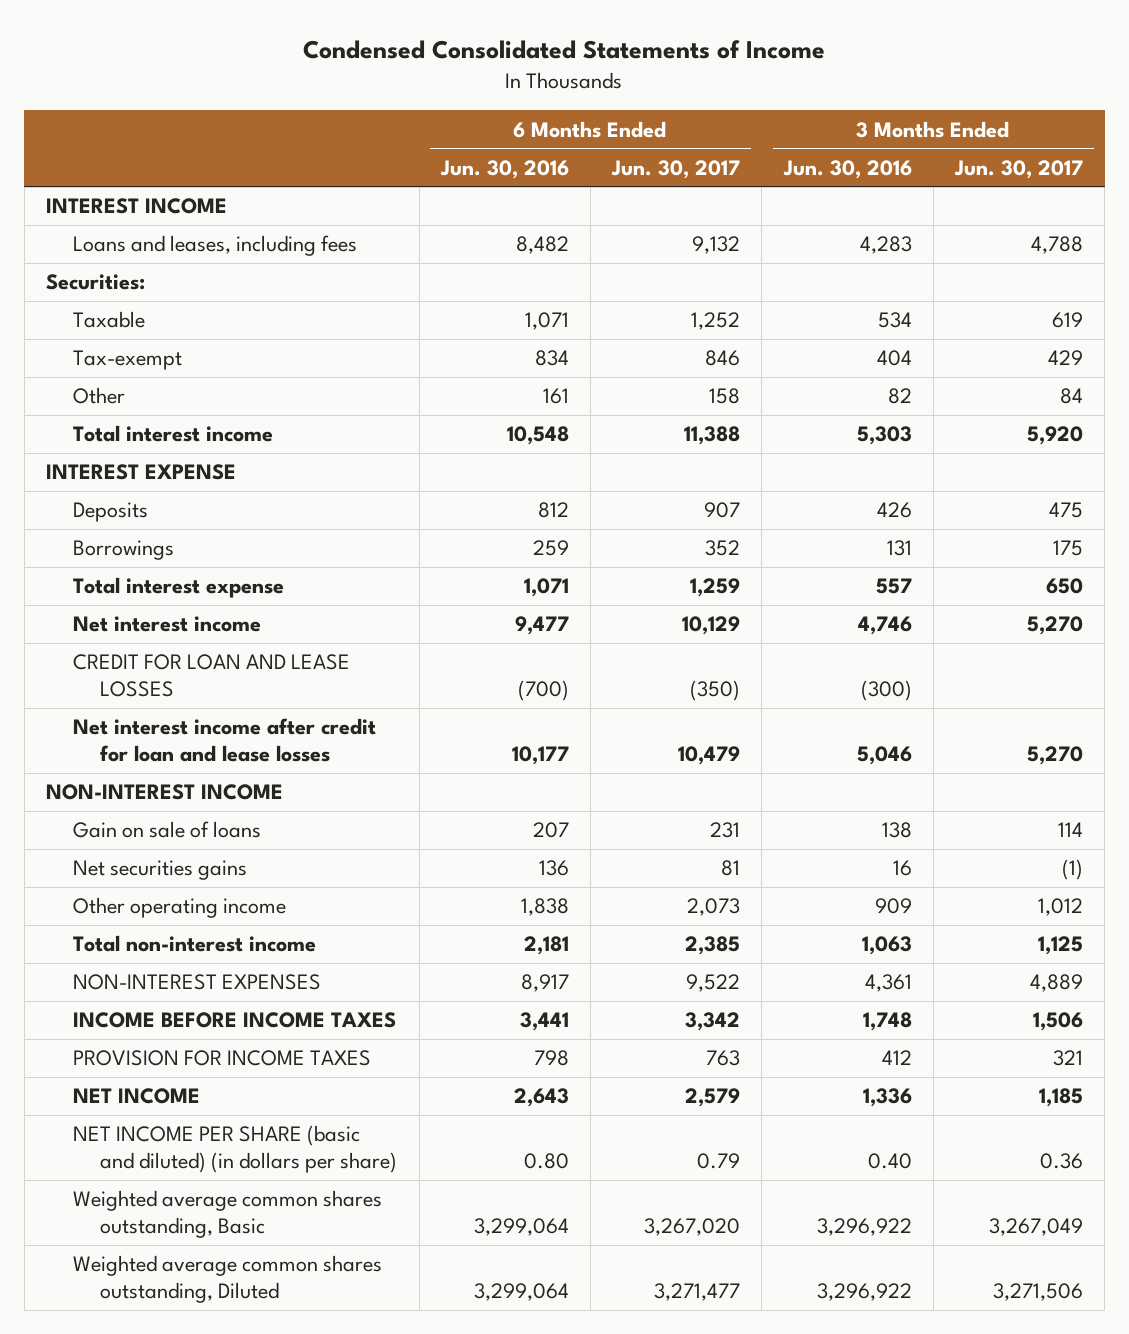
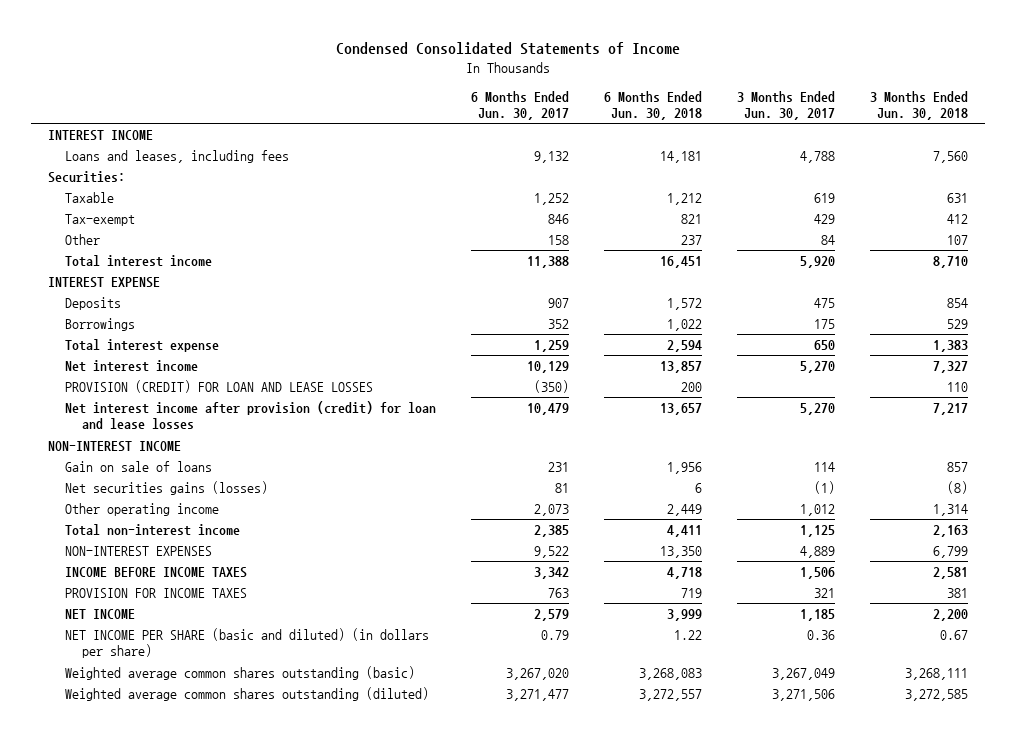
[439,159,569,179] Jun. 30, 2016 -> none
[782,159,912,179] Jun. 30, 2016 -> none
none -> [604,90,703,121] 6 Months Ended Jun. 30, 2018
none -> [869,90,968,121] 3 Months Ended Jun. 30, 2018
[73,654,351,698] CREDIT FOR LOAN AND LEASE LOSSES -> [65,379,374,393] PROVISION (CREDIT) FOR LOAN AND LEASE LOSSES
[73,718,377,763] Net interest income after credit for loan and lease losses -> [65,400,437,430] Net interest income after provision (credit) for loan and lease losses
[73,860,248,881] Net securities gains -> [65,480,269,495] Net securities gains (losses)
[73,1190,383,1239] Weighted average common shares outstanding, Basic -> [65,665,416,680] Weighted average common shares outstanding (basic)
[73,1255,383,1304] Weighted average common shares outstanding, Diluted -> [65,686,430,701] Weighted average common shares outstanding (diluted)

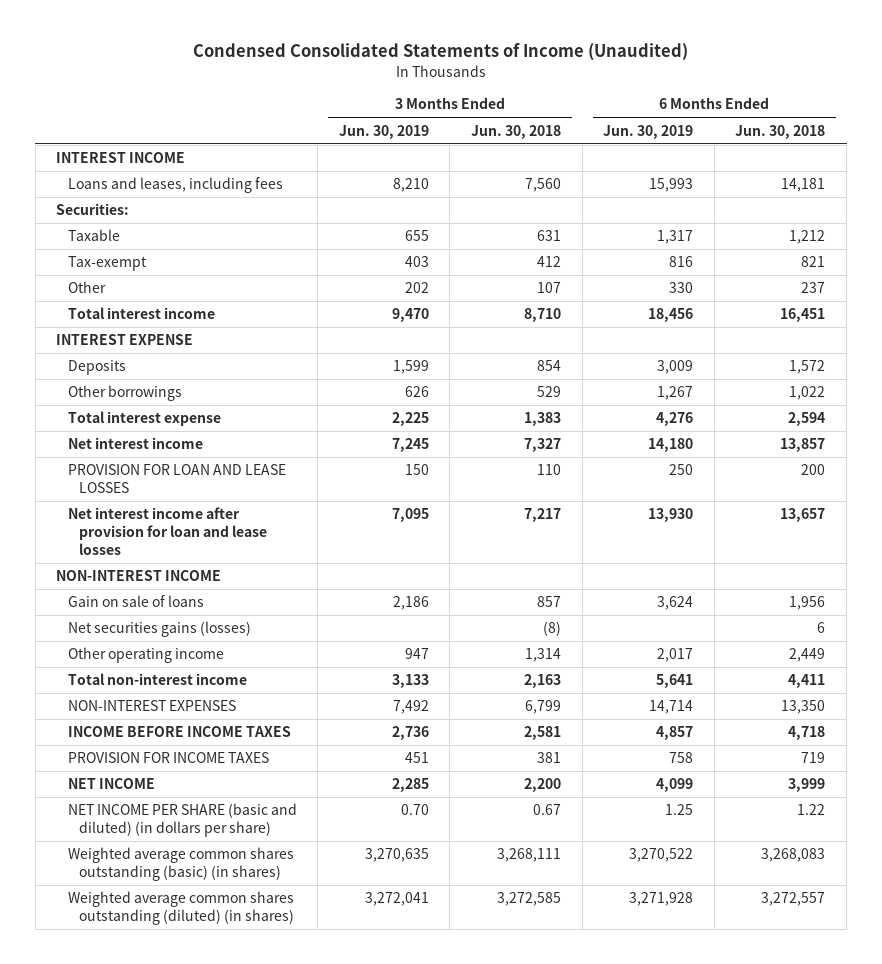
[336,41,681,55] Condensed Consolidated Statements of Income -> [192,43,688,62] Condensed Consolidated Statements of Income (Unaudited)
[471,90,570,121] 6 Months Ended Jun. 30, 2017 -> none
[736,90,835,121] 3 Months Ended Jun. 30, 2017 -> none
none -> [338,124,429,139] Jun. 30, 2019
none -> [603,124,694,139] Jun. 30, 2019
[65,317,136,331] Borrowings -> [67,385,182,402] Other borrowings
[65,379,374,393] PROVISION (CREDIT) FOR LOAN AND LEASE LOSSES -> [67,464,286,494] PROVISION FOR LOAN AND LEASE LOSSES
[65,400,437,430] Net interest income after provision (credit) for loan and lease losses -> [67,507,267,555] Net interest income after provision for loan and lease losses
[65,665,416,680] Weighted average common shares outstanding (basic) -> [67,847,294,882] Weighted average common shares outstanding (basic) (in shares)
[65,686,430,701] Weighted average common shares outstanding (diluted) -> [67,891,294,926] Weighted average common shares outstanding (diluted) (in shares)

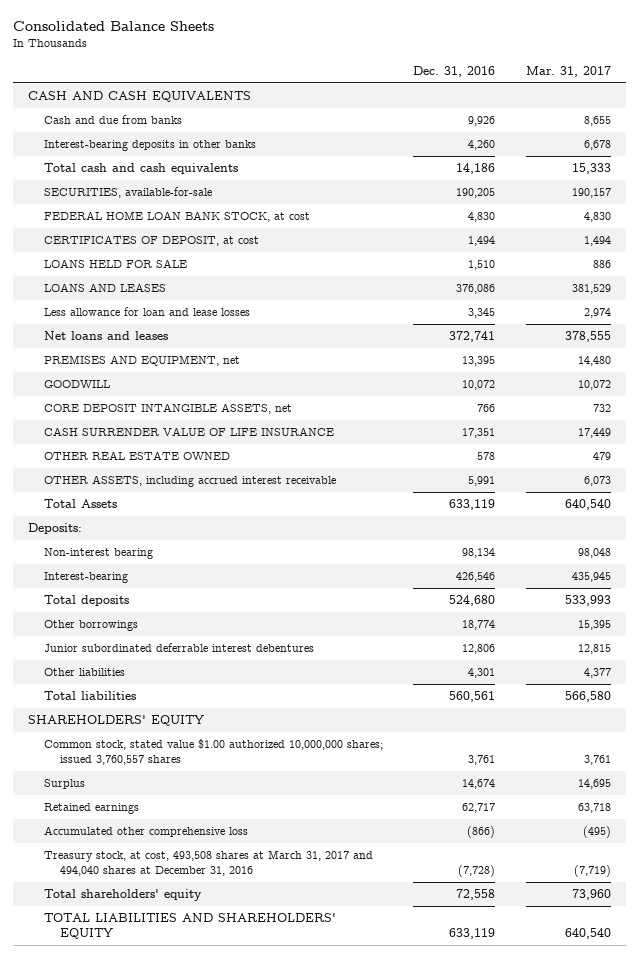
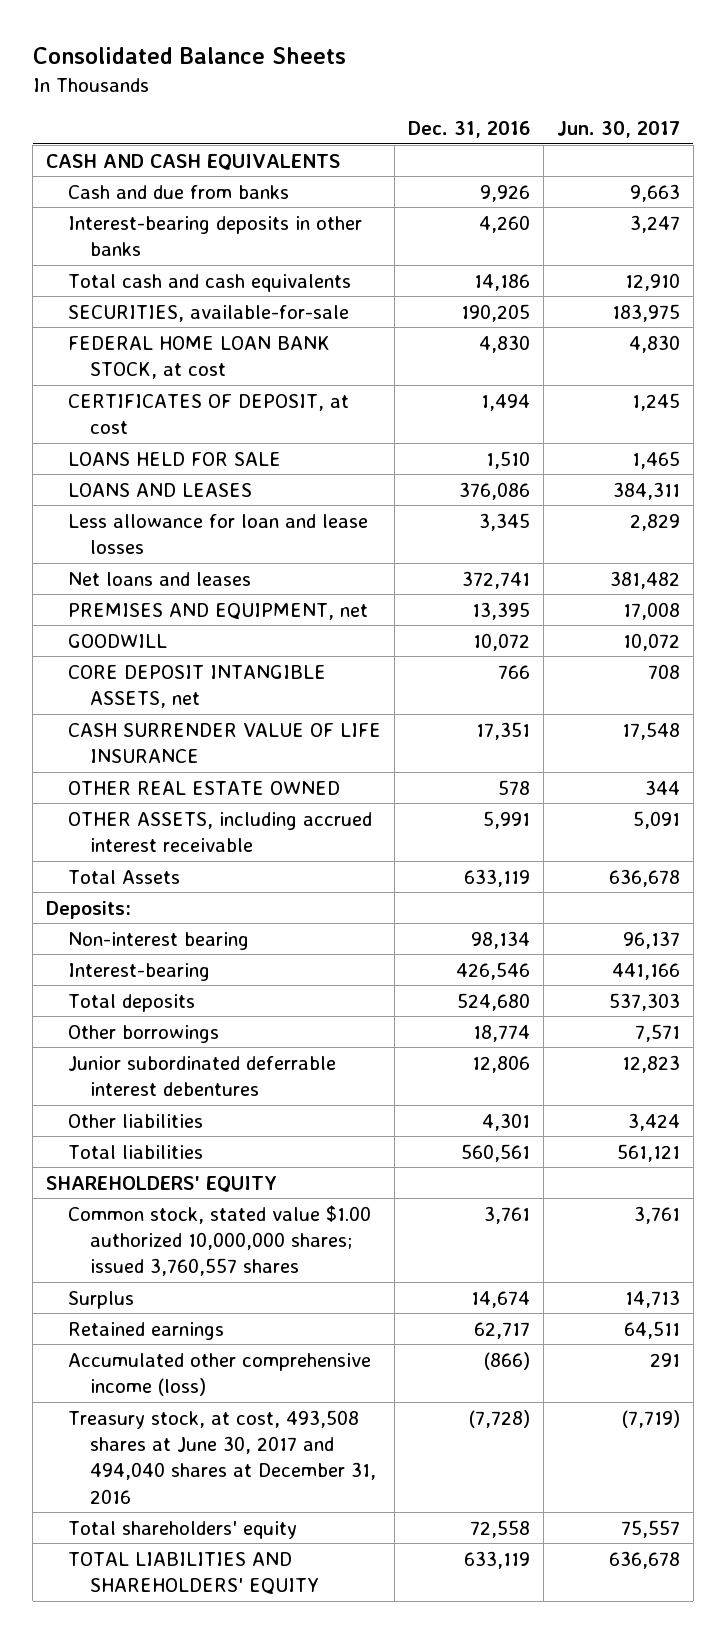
[525,66,611,78] Mar. 31, 2017 -> none
none -> [556,120,680,138] Jun. 30, 2017
[44,825,249,837] Accumulated other comprehensive loss -> [67,1352,371,1396] Accumulated other comprehensive income (loss)
[44,849,374,876] Treasury stock, at cost, 493,508 shares at March 31, 2017 and 494,040 shares at December 31, 2016 -> [67,1409,376,1504] Treasury stock, at cost, 493,508 shares at June 30, 2017 and 494,040 shares at December 31, 2016

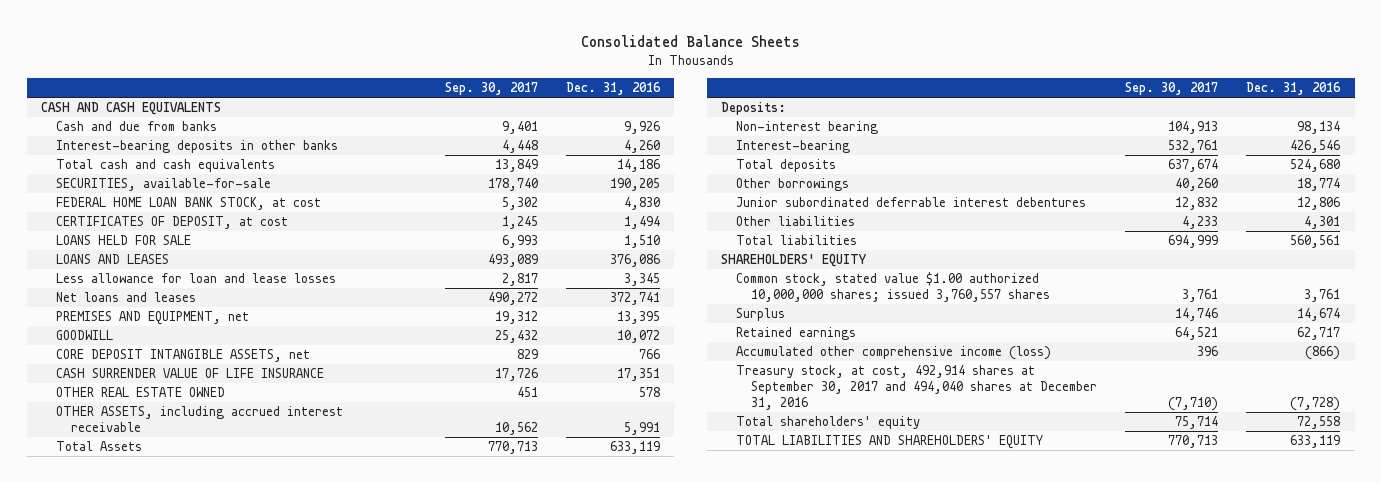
[556,120,680,138] Jun. 30, 2017 -> none
none -> [444,82,538,96] Sep. 30, 2017
[67,1409,376,1504] Treasury stock, at cost, 493,508 shares at June 30, 2017 and 494,040 shares at December 31, 2016 -> [736,365,1098,410] Treasury stock, at cost, 492,914 shares at September 30, 2017 and 494,040 shares at December 31, 2016

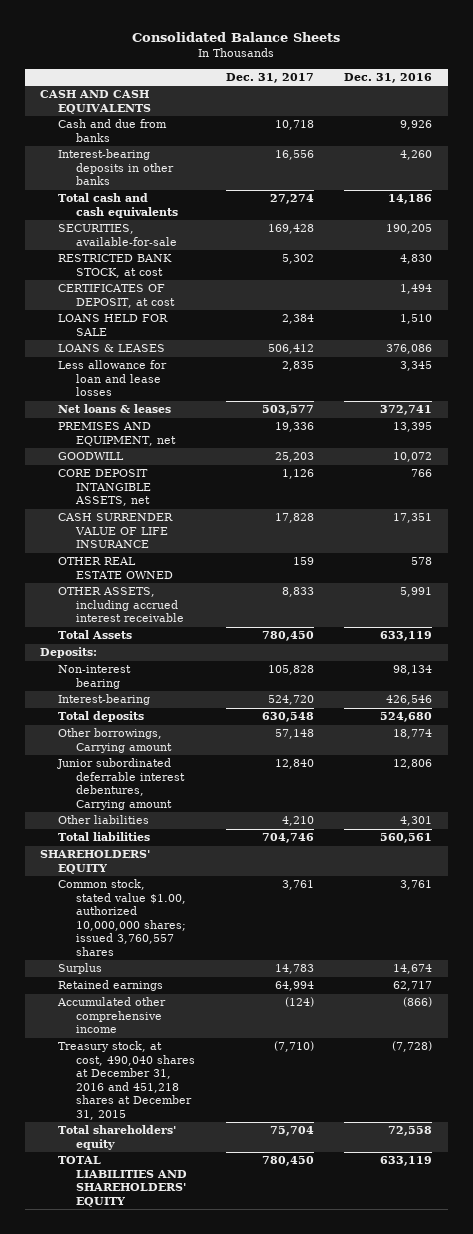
[444,82,538,96] Sep. 30, 2017 -> none
none -> [225,72,314,83] Dec. 31, 2017
[55,197,321,211] FEDERAL HOME LOAN BANK STOCK, at cost -> [58,254,173,278] RESTRICTED BANK STOCK, at cost
[55,254,169,265] LOANS AND LEASES -> [58,344,166,353] LOANS & LEASES
[55,292,196,303] Net loans and leases -> [58,404,172,414] Net loans & leases
[736,178,850,192] Other borrowings -> [58,728,172,753] Other borrowings, Carrying amount
[736,197,1087,208] Junior subordinated deferrable interest debentures -> [57,758,185,810] Junior subordinated deferrable interest debentures, Carrying amount
[736,272,1051,303] Common stock, stated value $1.00 authorized 10,000,000 shares; issued 3,760,557 shares -> [58,879,186,956] Common stock, stated value $1.00, authorized 10,000,000 shares; issued 3,760,557 shares
[736,346,1052,361] Accumulated other comprehensive income (loss) -> [57,997,167,1034] Accumulated other comprehensive income
[736,365,1098,410] Treasury stock, at cost, 492,914 shares at September 30, 2017 and 494,040 shares at December 31, 2016 -> [58,1041,195,1120] Treasury stock, at cost, 490,040 shares at December 31, 2016 and 451,218 shares at December 31, 2015

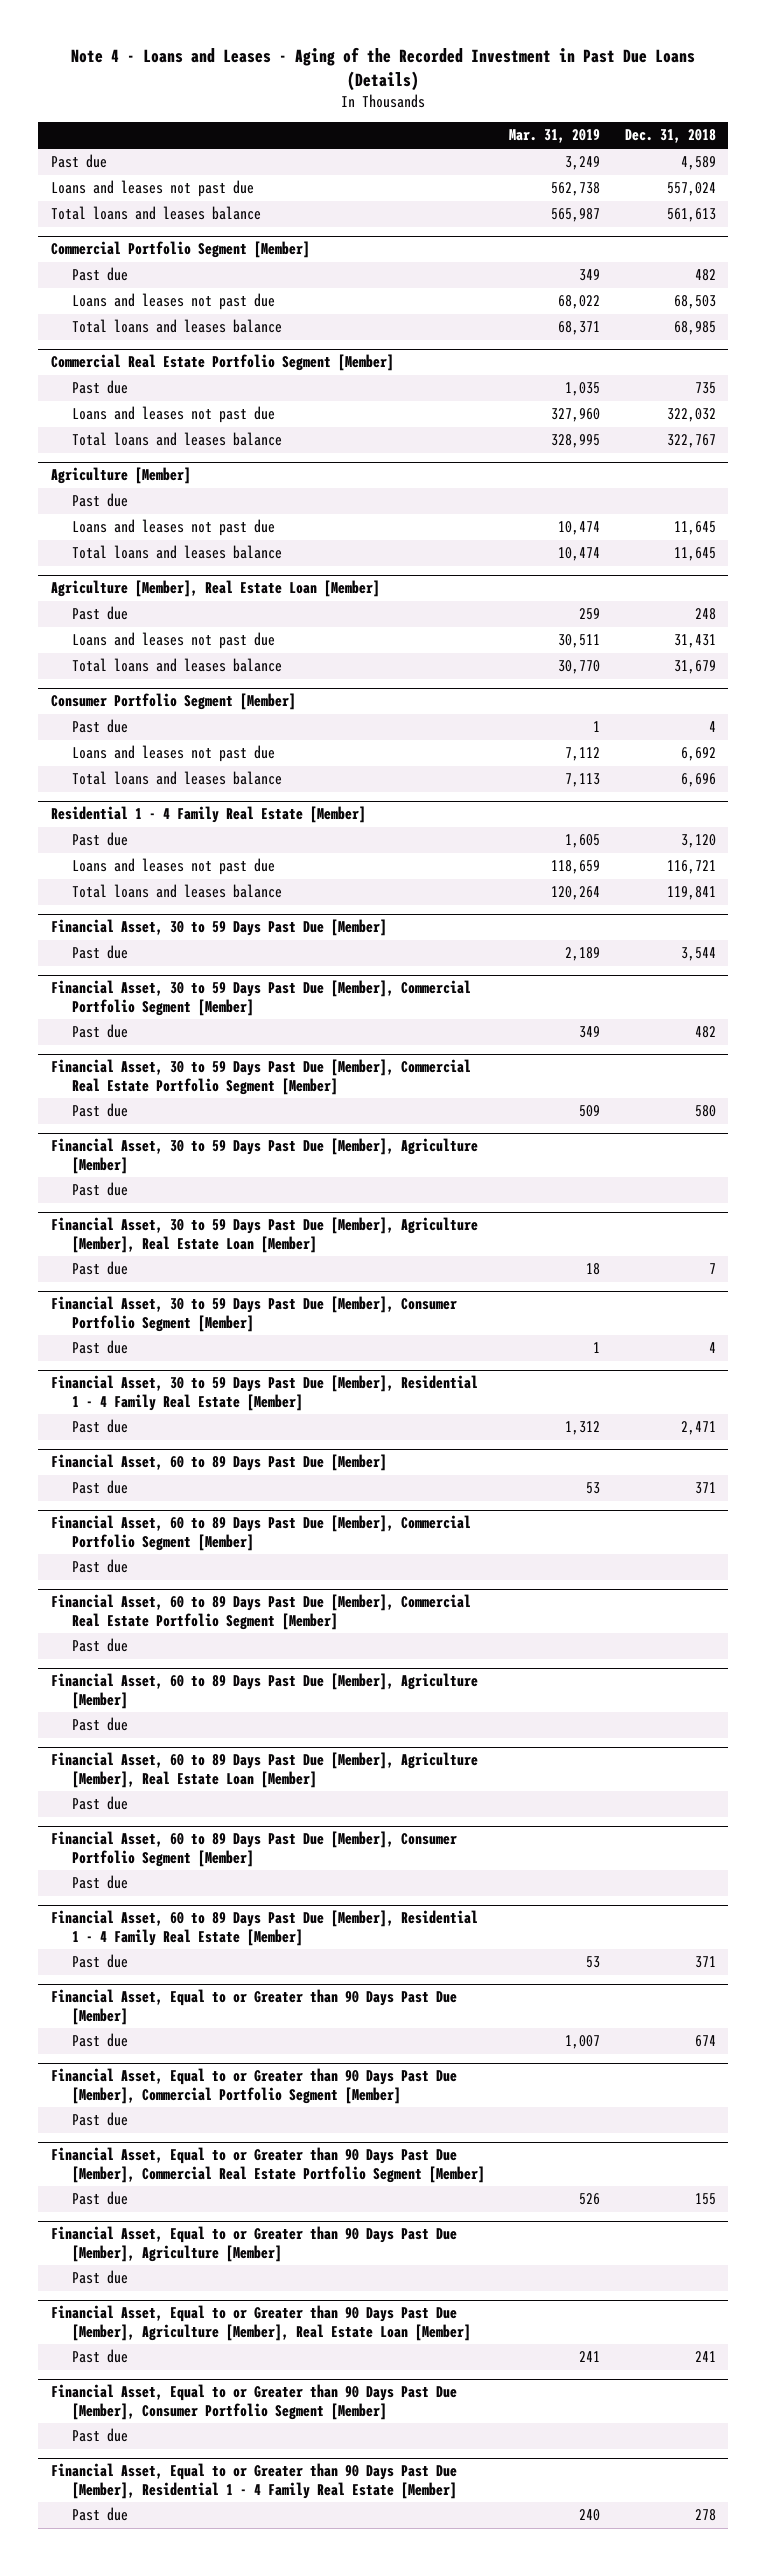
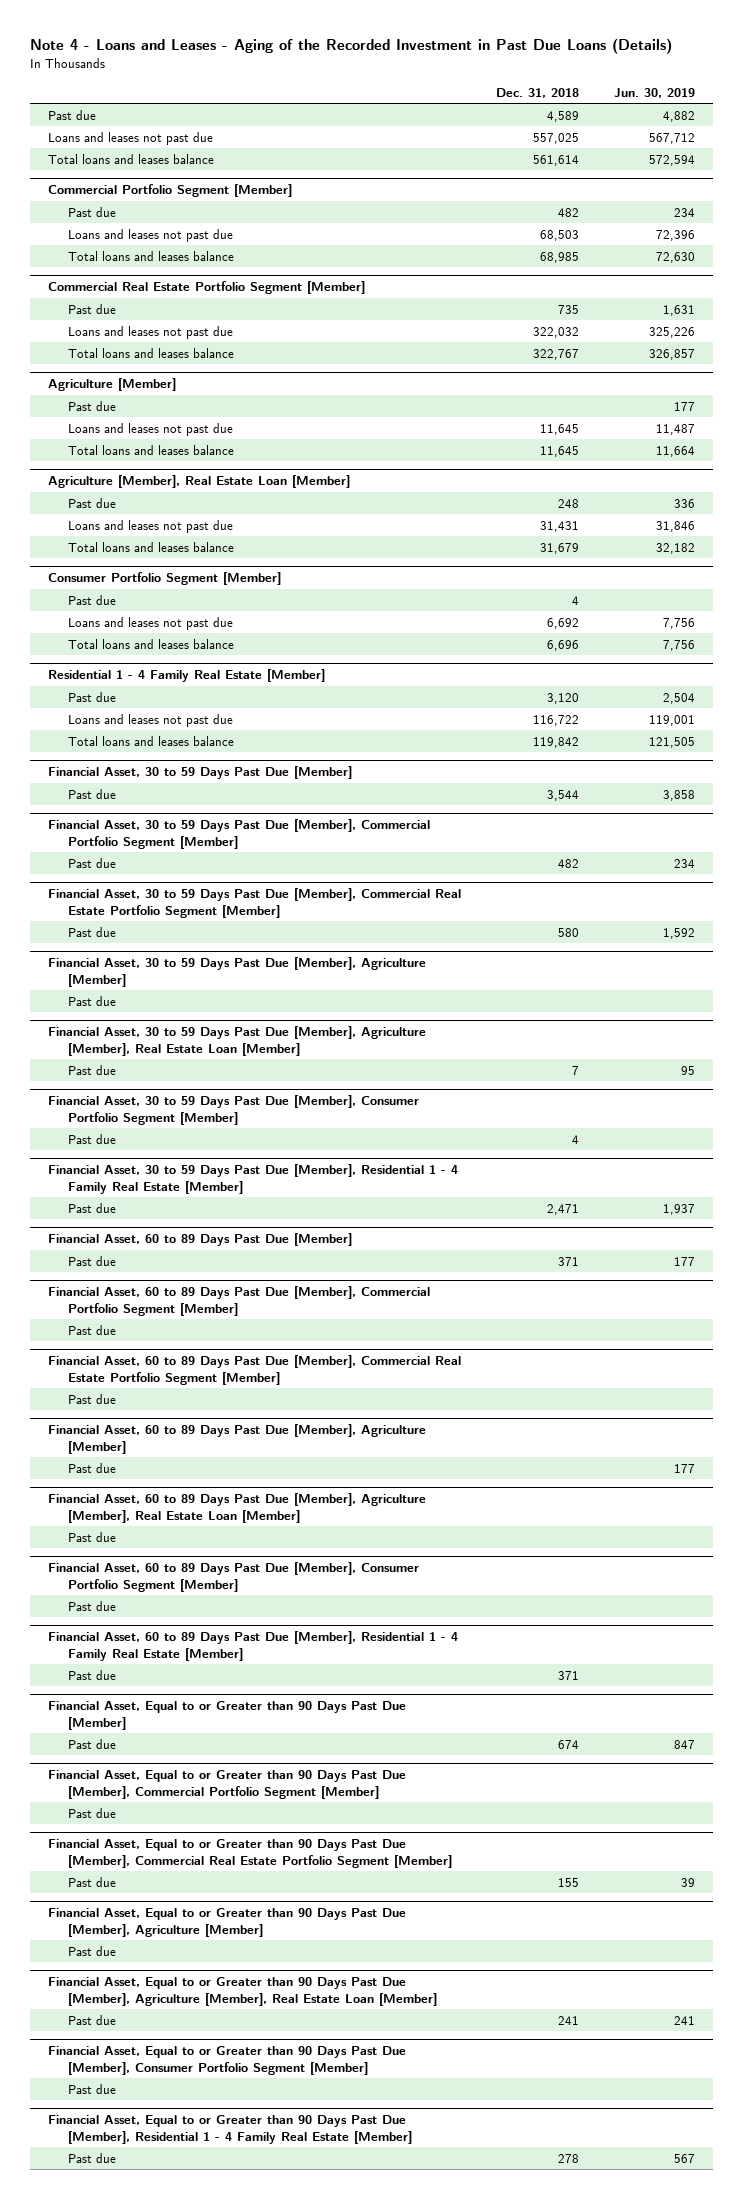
[509,129,601,144] Mar. 31, 2019 -> none
none -> [614,87,696,98] Jun. 30, 2019
[666,182,716,197] 557,024 -> [532,132,579,144] 557,025
[666,208,716,223] 561,613 -> [532,154,579,166] 561,614
[666,860,716,875] 116,721 -> [532,714,579,726] 116,722
[666,886,716,901] 119,841 -> [532,736,579,748] 119,842

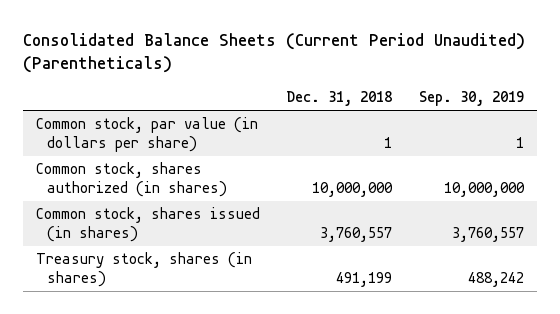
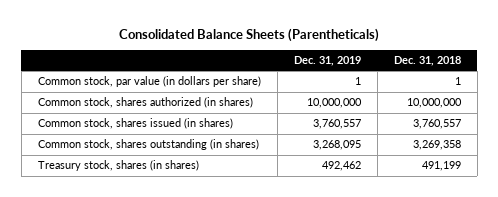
[22,32,525,73] Consolidated Balance Sheets (Current Period Unaudited) (Parentheticals) -> [119,27,380,42] Consolidated Balance Sheets (Parentheticals)
[418,90,524,106] Sep. 30, 2019 -> none
none -> [293,56,361,67] Dec. 31, 2019
none -> [37,139,259,151] Common stock, shares outstanding (in shares)

